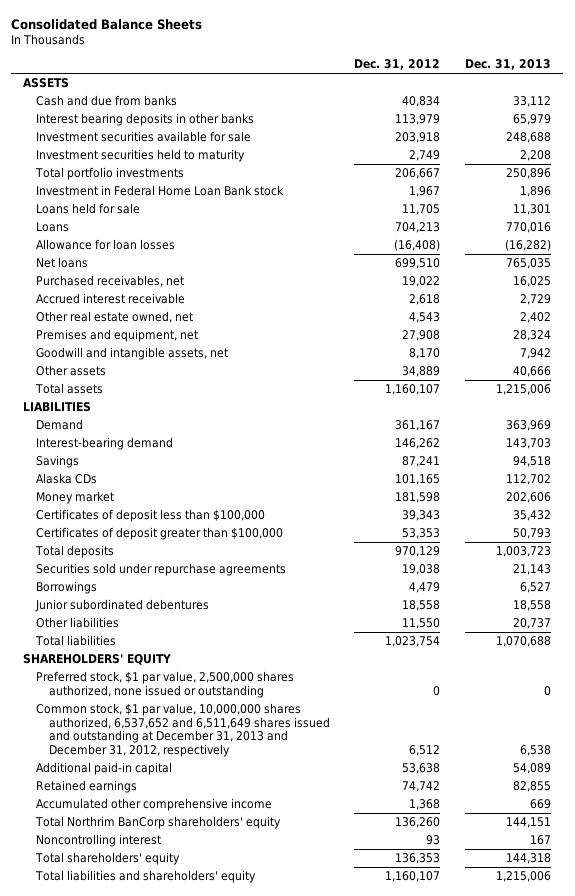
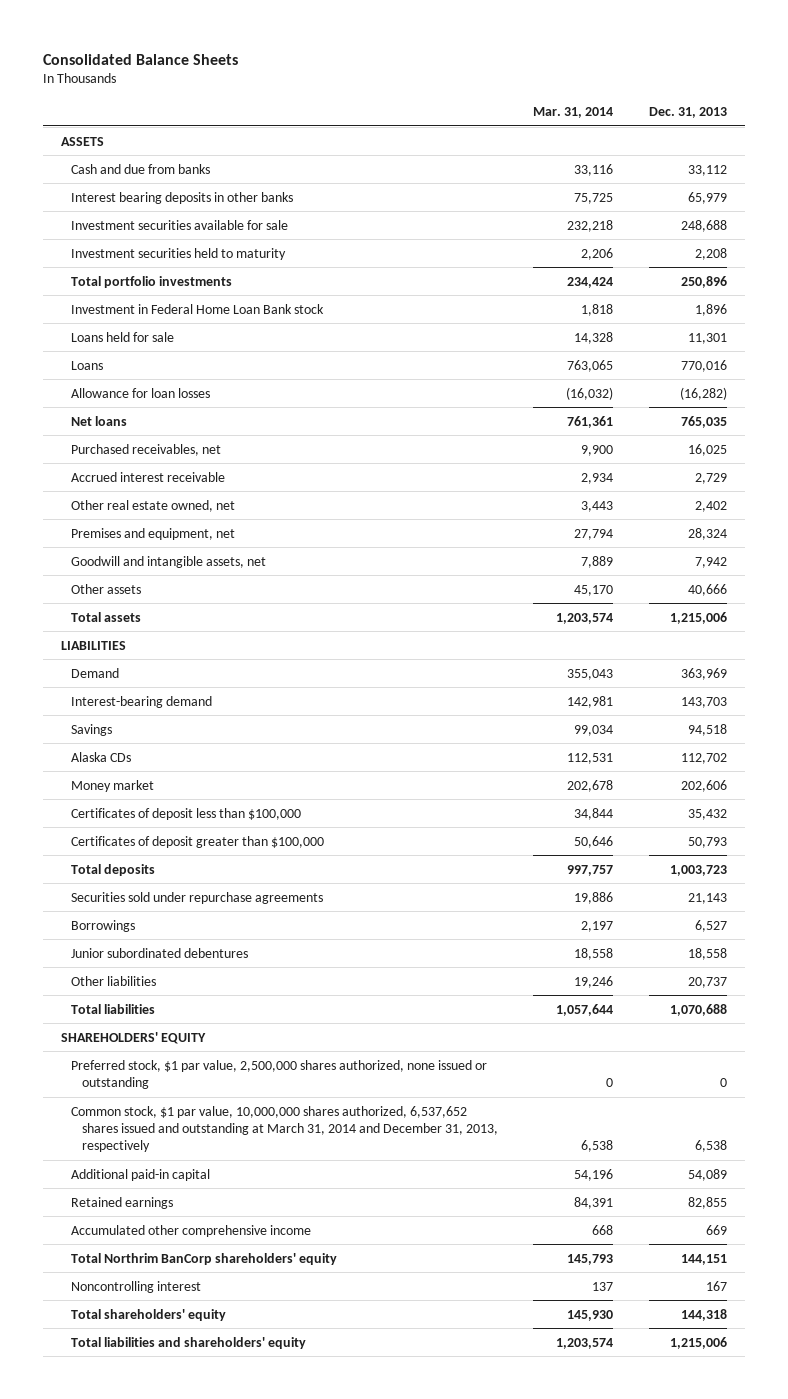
[354,59,441,71] Dec. 31, 2012 -> none
none -> [533,107,614,119] Mar. 31, 2014
[36,703,330,758] Common stock, $1 par value, 10,000,000 shares authorized, 6,537,652 and 6,511,649 shares issued and outstanding at December 31, 2013 and December 31, 2012, respectively -> [71,1105,498,1153] Common stock, $1 par value, 10,000,000 shares authorized, 6,537,652 shares issued and outstanding at March 31, 2014 and December 31, 2013, respectively

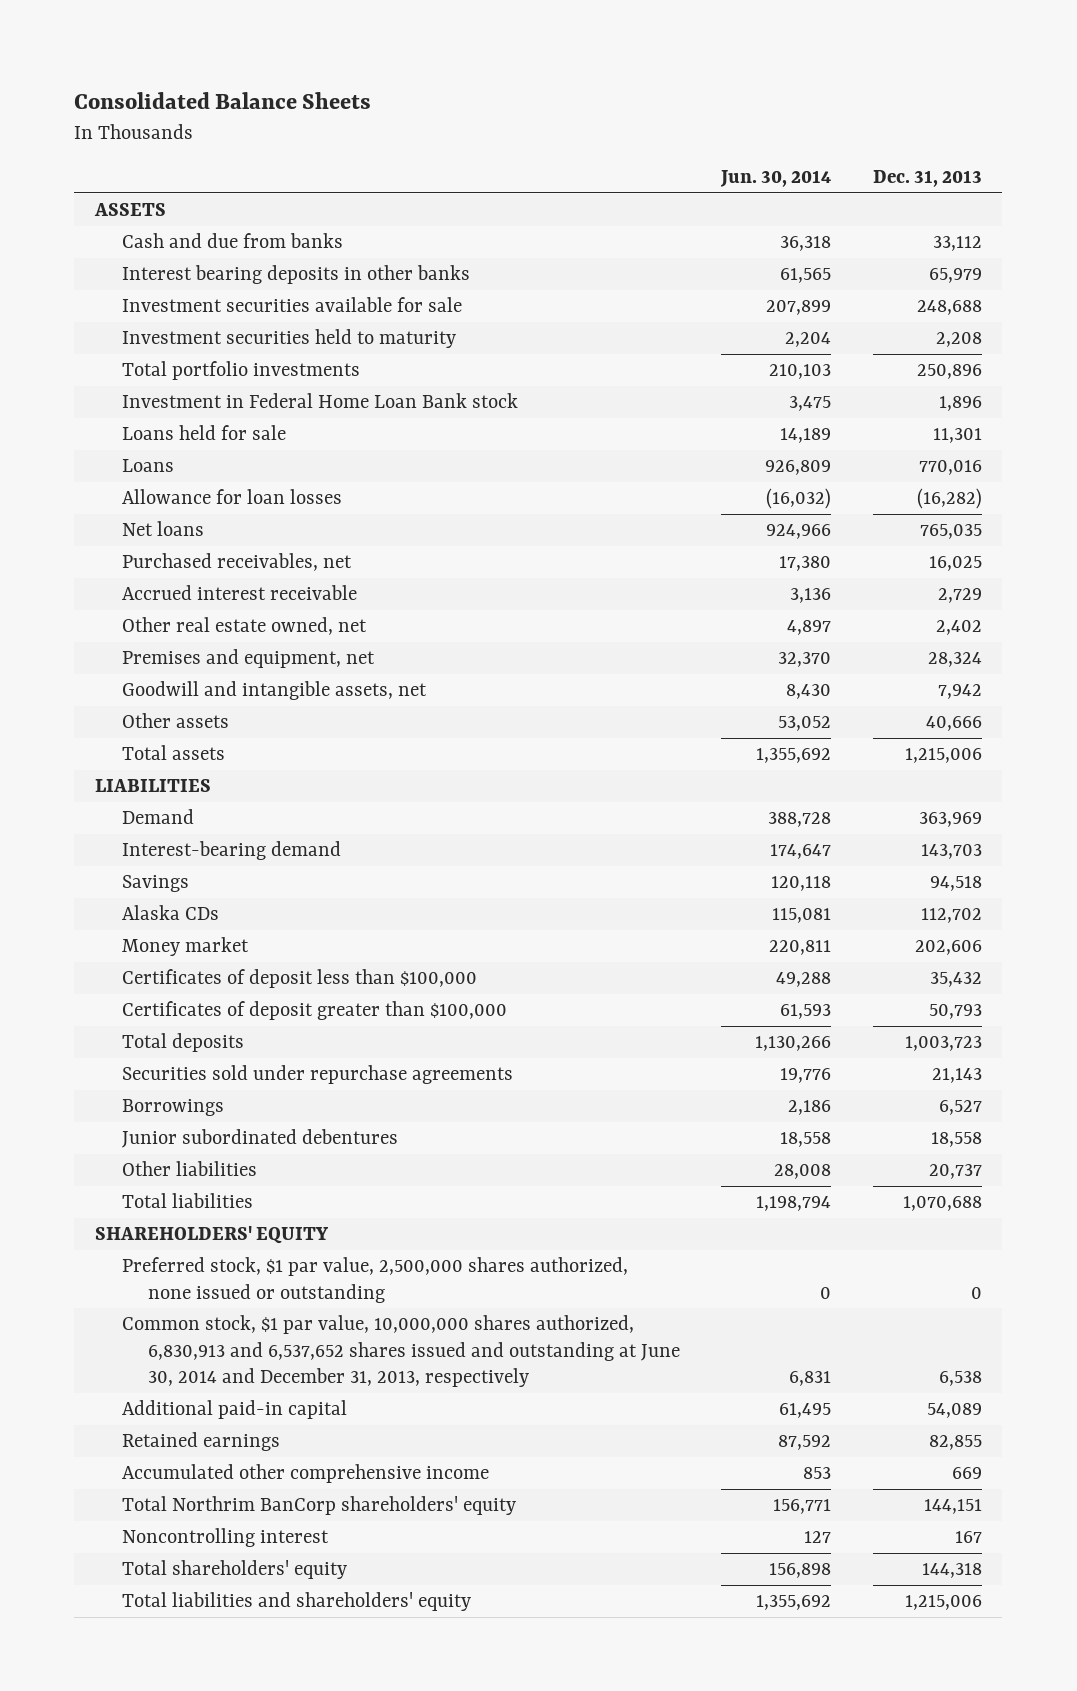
[533,107,614,119] Mar. 31, 2014 -> none
none -> [720,169,832,187] Jun. 30, 2014
[71,1105,498,1153] Common stock, $1 par value, 10,000,000 shares authorized, 6,537,652 shares issued and outstanding at March 31, 2014 and December 31, 2013, respectively -> [121,1315,681,1388] Common stock, $1 par value, 10,000,000 shares authorized, 6,830,913 and 6,537,652 shares issued and outstanding at June 30, 2014 and December 31, 2013, respectively

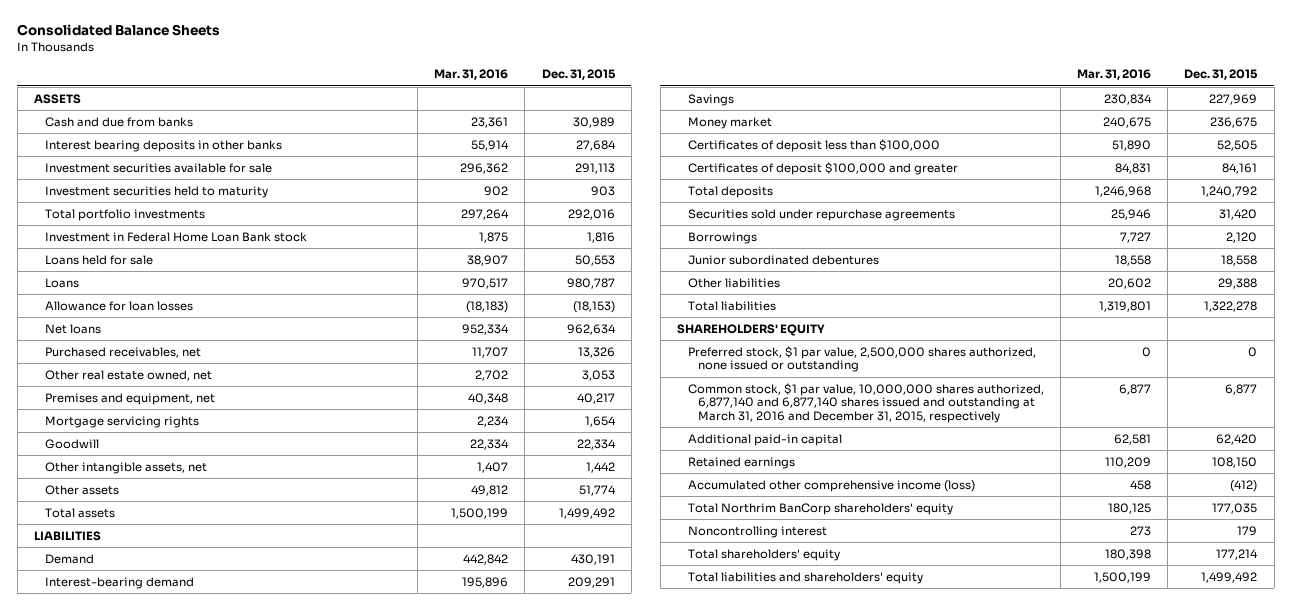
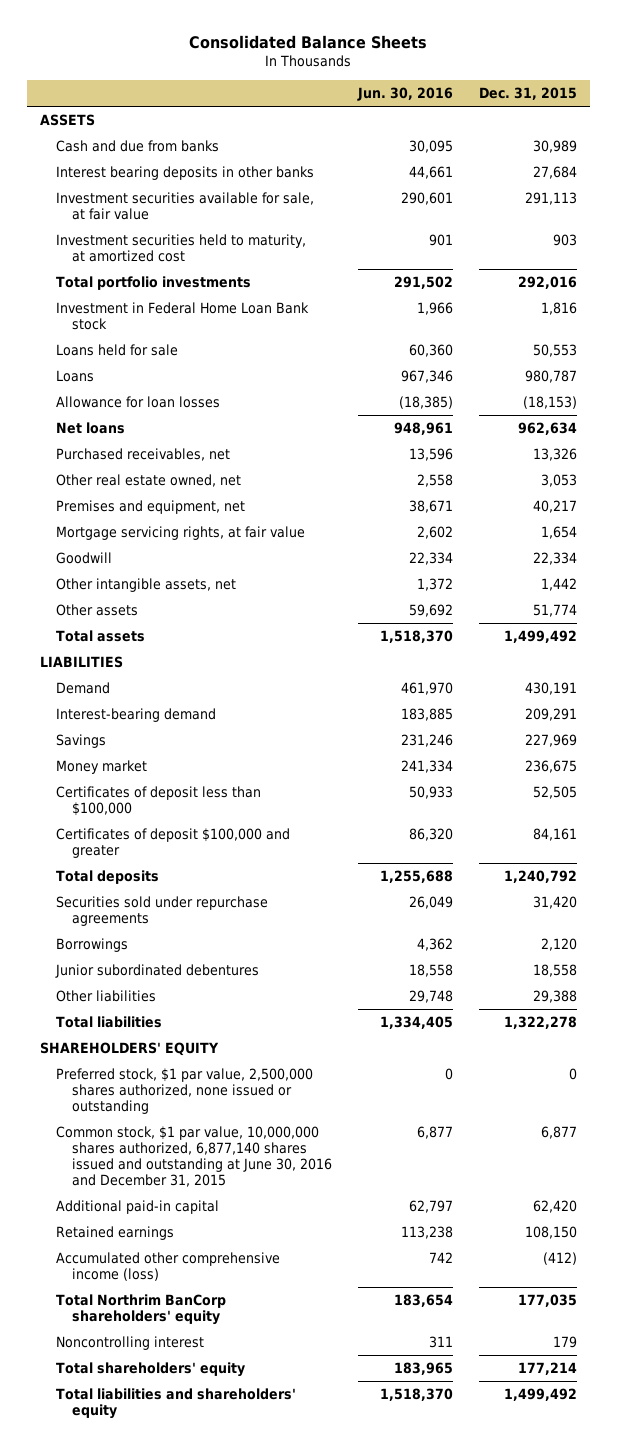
[434,69,509,81] Mar. 31, 2016 -> none
none -> [357,87,454,102] Jun. 30, 2016
[44,162,272,173] Investment securities available for sale -> [55,192,314,221] Investment securities available for sale, at fair value
[44,185,268,198] Investment securities held to maturity -> [55,234,306,263] Investment securities held to maturity, at amortized cost
[44,415,199,428] Mortgage servicing rights -> [55,526,305,541] Mortgage servicing rights, at fair value
[687,382,1044,424] Common stock, $1 par value, 10,000,000 shares authorized, 6,877,140 and 6,877,140 shares issued and outstanding at March 31, 2016 and December 31, 2015, respectively -> [55,1126,332,1187] Common stock, $1 par value, 10,000,000 shares authorized, 6,877,140 shares issued and outstanding at June 30, 2016 and December 31, 2015

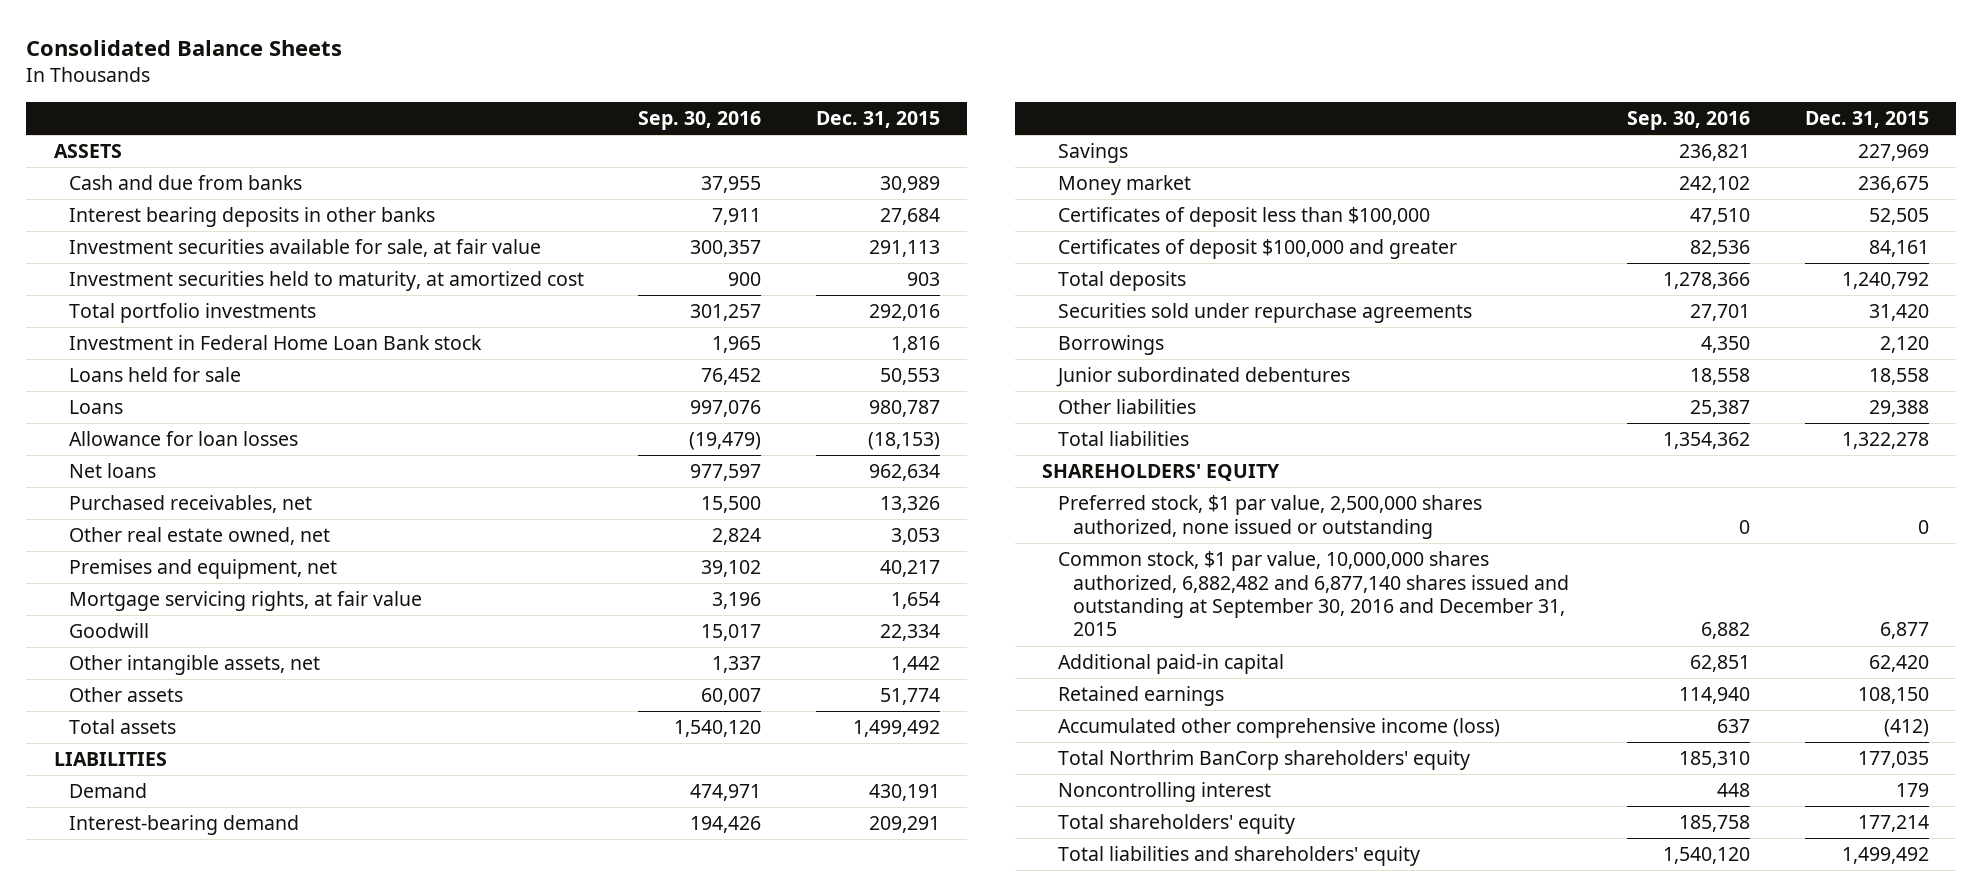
[357,87,454,102] Jun. 30, 2016 -> none
none -> [638,110,762,130] Sep. 30, 2016
[55,1126,332,1187] Common stock, $1 par value, 10,000,000 shares authorized, 6,877,140 shares issued and outstanding at June 30, 2016 and December 31, 2015 -> [1057,551,1570,637] Common stock, $1 par value, 10,000,000 shares authorized, 6,882,482 and 6,877,140 shares issued and outstanding at September 30, 2016 and December 31, 2015

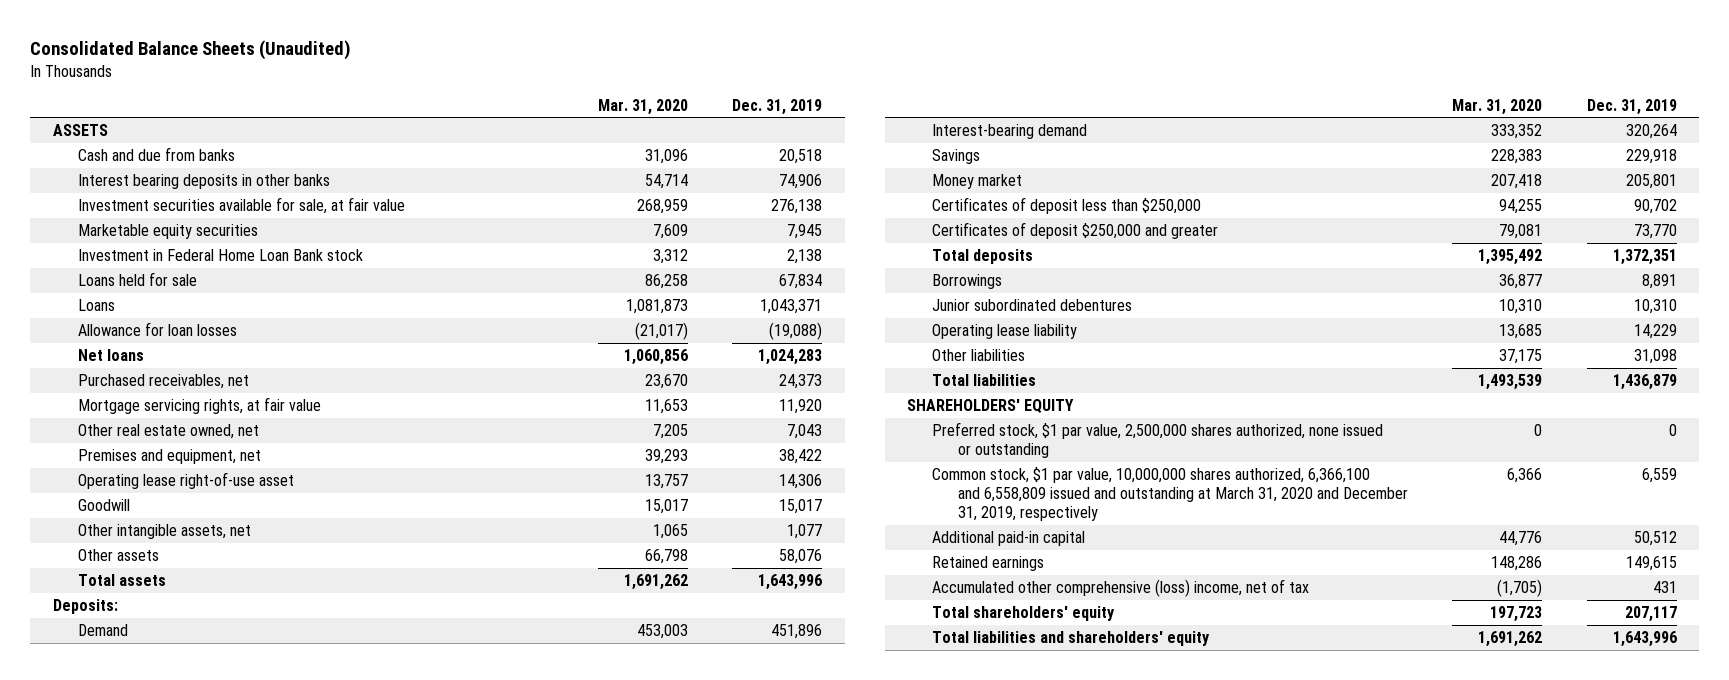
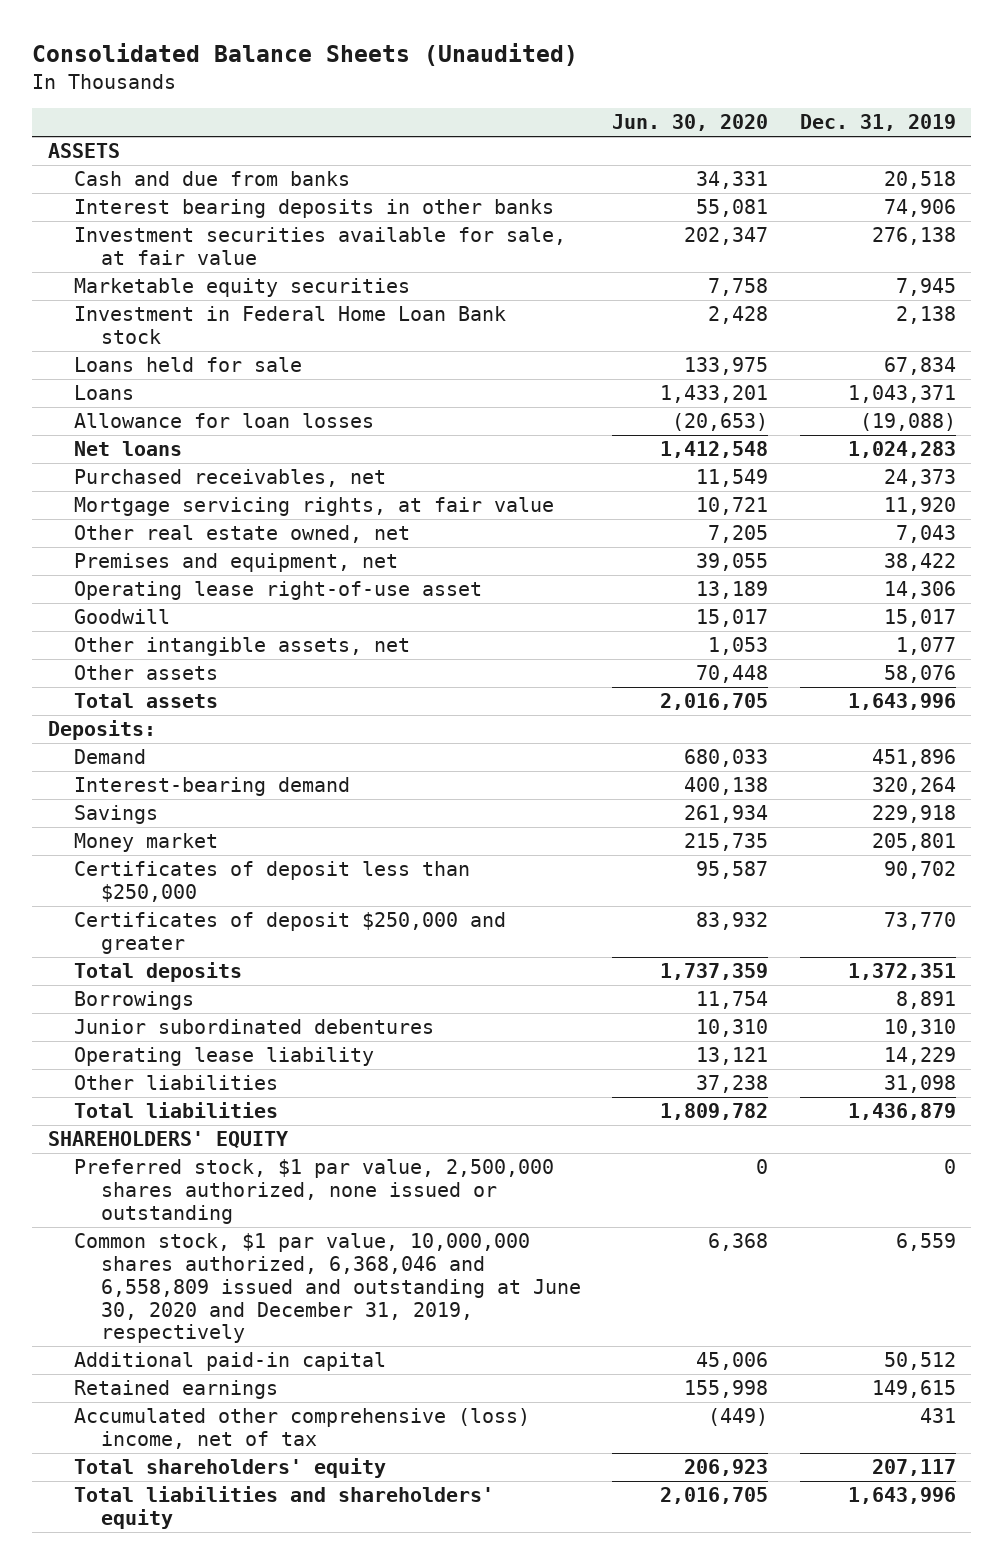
[597,98,688,115] Mar. 31, 2020 -> none
none -> [612,114,769,132] Jun. 30, 2020
[932,467,1408,522] Common stock, $1 par value, 10,000,000 shares authorized, 6,366,100 and 6,558,809 issued and outstanding at March 31, 2020 and December 31, 2019, respectively -> [74,1233,581,1344] Common stock, $1 par value, 10,000,000 shares authorized, 6,368,046 and 6,558,809 issued and outstanding at June 30, 2020 and December 31, 2019, respectively

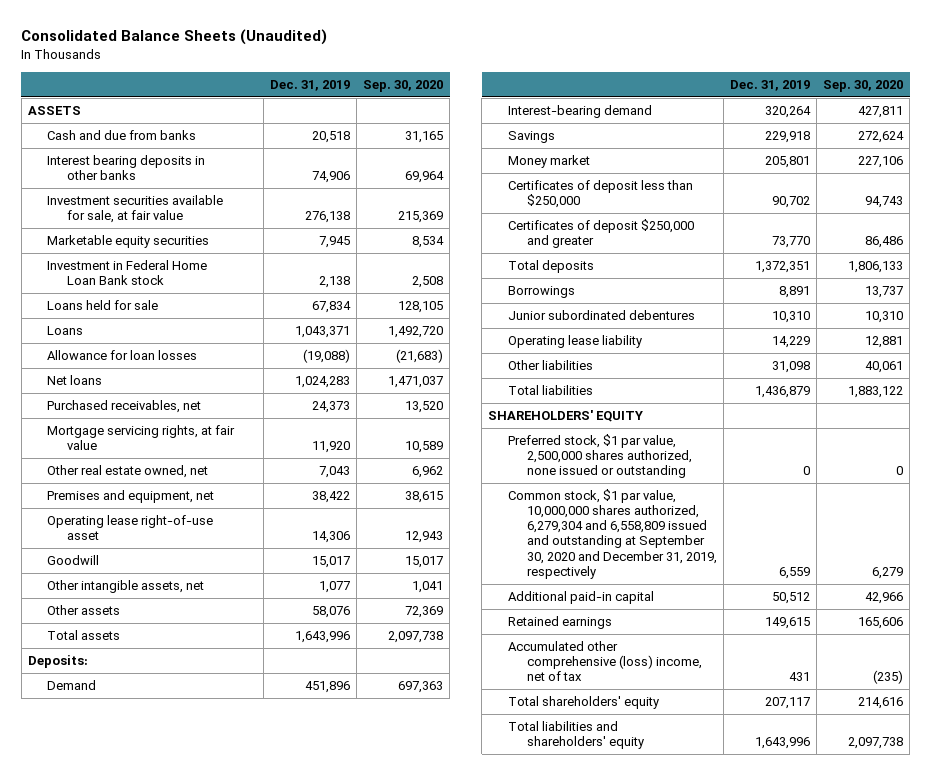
[612,114,769,132] Jun. 30, 2020 -> none
none -> [363,79,444,92] Sep. 30, 2020
[74,1233,581,1344] Common stock, $1 par value, 10,000,000 shares authorized, 6,368,046 and 6,558,809 issued and outstanding at June 30, 2020 and December 31, 2019, respectively -> [507,489,718,579] Common stock, $1 par value, 10,000,000 shares authorized, 6,279,304 and 6,558,809 issued and outstanding at September 30, 2020 and December 31, 2019, respectively

